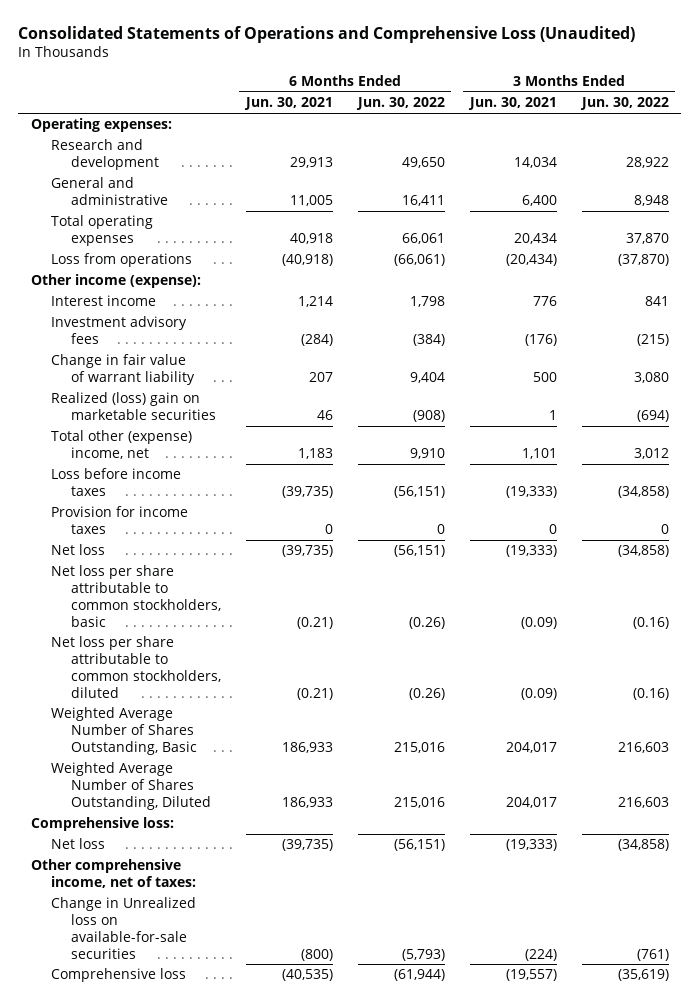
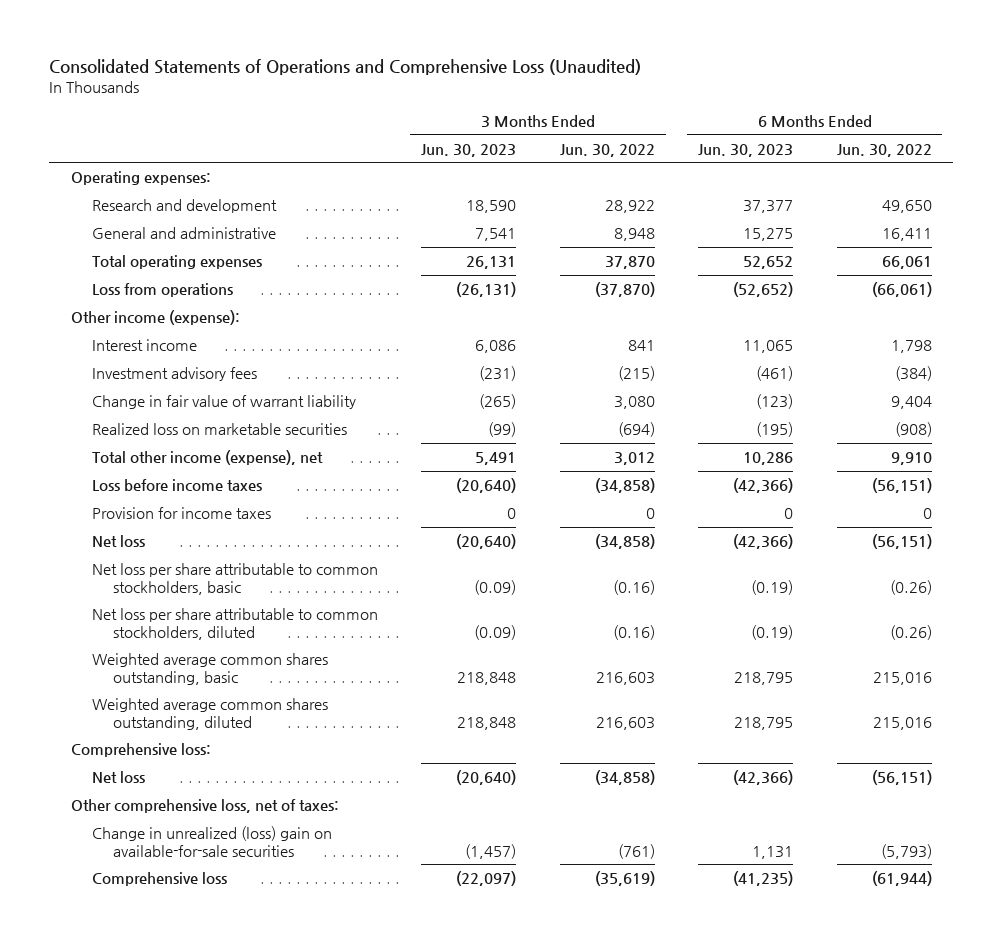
[243,97,333,111] Jun. 30, 2021 -> none
[467,97,557,111] Jun. 30, 2021 -> none
none -> [421,143,517,157] Jun. 30, 2023
none -> [698,143,794,157] Jun. 30, 2023
[50,392,216,421] Realized (loss) gain on marketable securities -> [91,422,347,435] Realized loss on marketable securities
[50,430,192,460] Total other (expense) income, net -> [91,449,323,465] Total other income (expense), net
[50,707,197,755] Weighted Average Number of Shares Outstanding, Basic -> [91,652,328,685] Weighted average common shares outstanding, basic
[50,762,211,810] Weighted Average Number of Shares Outstanding, Diluted -> [91,697,328,730] Weighted average common shares outstanding, diluted
[30,859,196,889] Other comprehensive income, net of taxes: -> [70,798,339,813] Other comprehensive loss, net of taxes:
[50,897,196,959] Change in Unrealized loss on available-for-sale securities -> [91,825,332,857] Change in unrealized (loss) gain on available-for-sale securities

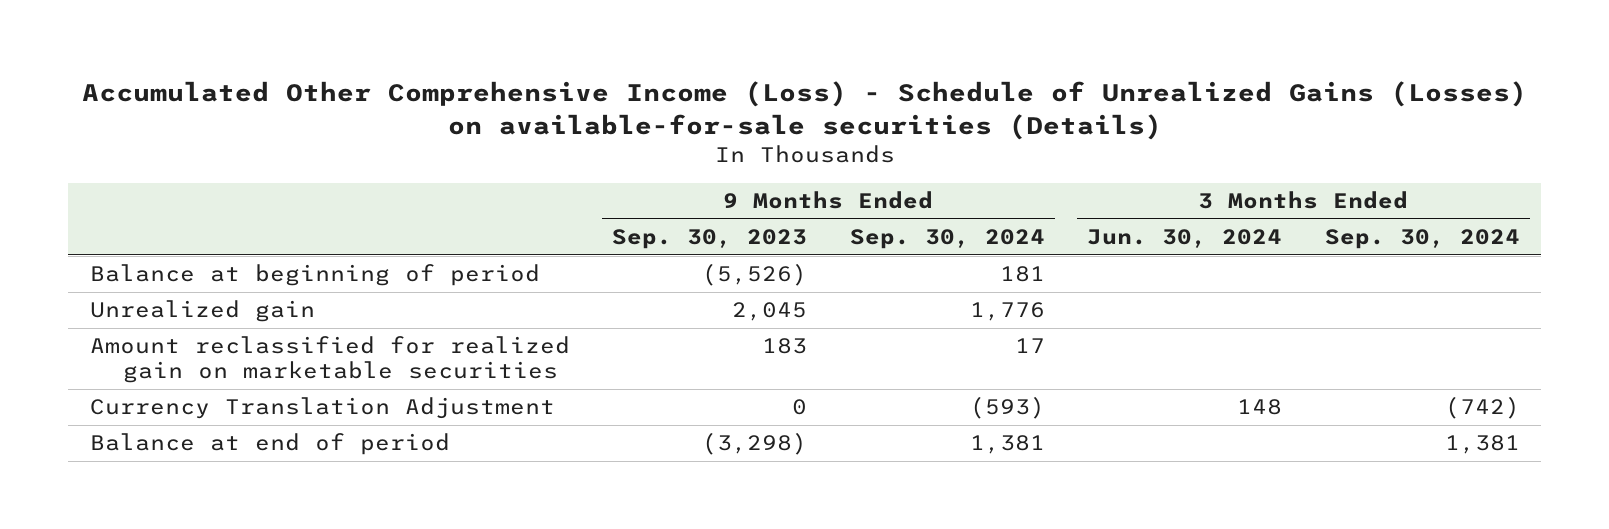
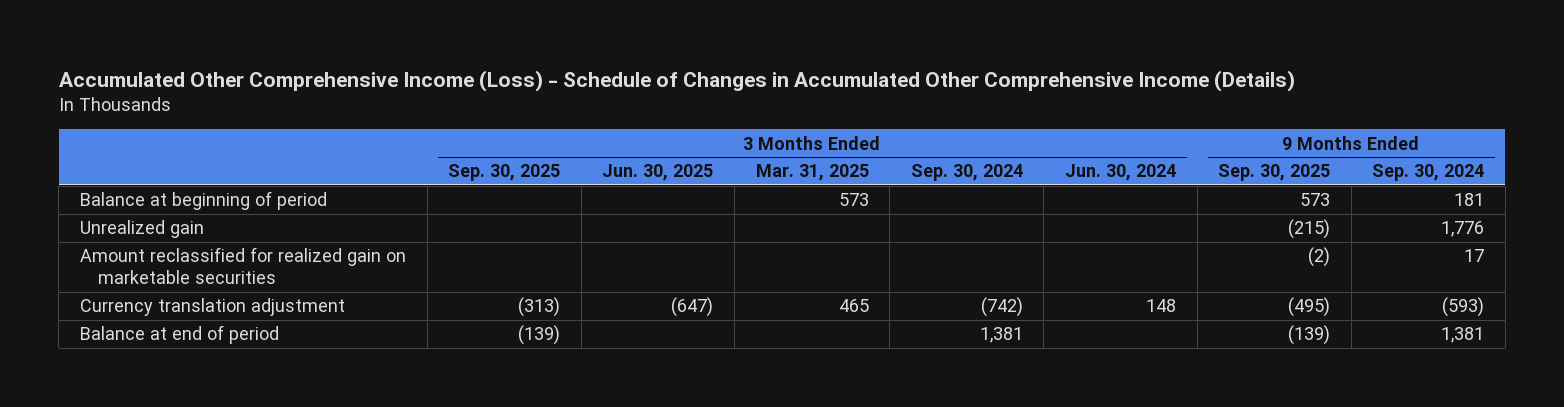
[81,81,1527,140] Accumulated Other Comprehensive Income (Loss) - Schedule of Unrealized Gains (Losses) on available-for-sale securities (Details) -> [58,70,1295,93] Accumulated Other Comprehensive Income (Loss) - Schedule of Changes in Accumulated Other Comprehensive Income (Details)
[612,229,808,250] Sep. 30, 2023 -> none
none -> [448,164,561,182] Sep. 30, 2025
none -> [602,164,714,182] Jun. 30, 2025
none -> [755,164,869,182] Mar. 31, 2025
none -> [1218,164,1331,182] Sep. 30, 2025
[89,397,555,420] Currency Translation Adjustment -> [80,298,346,317] Currency translation adjustment

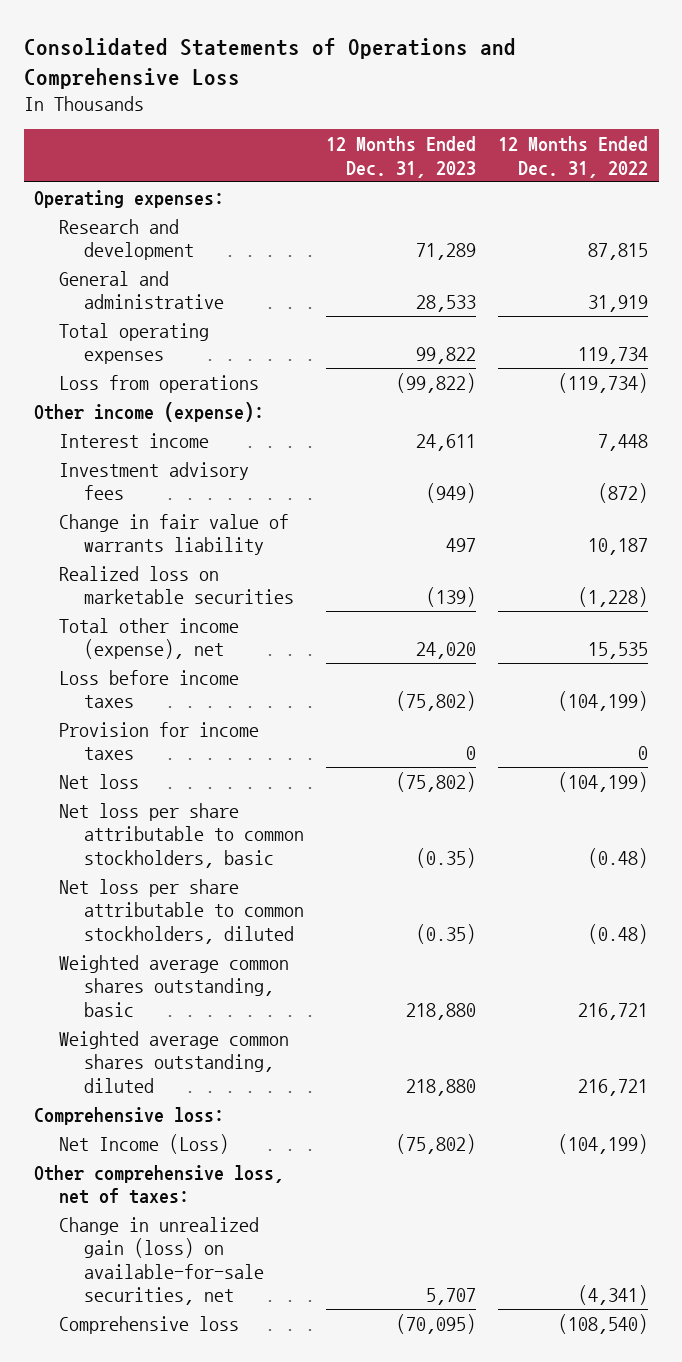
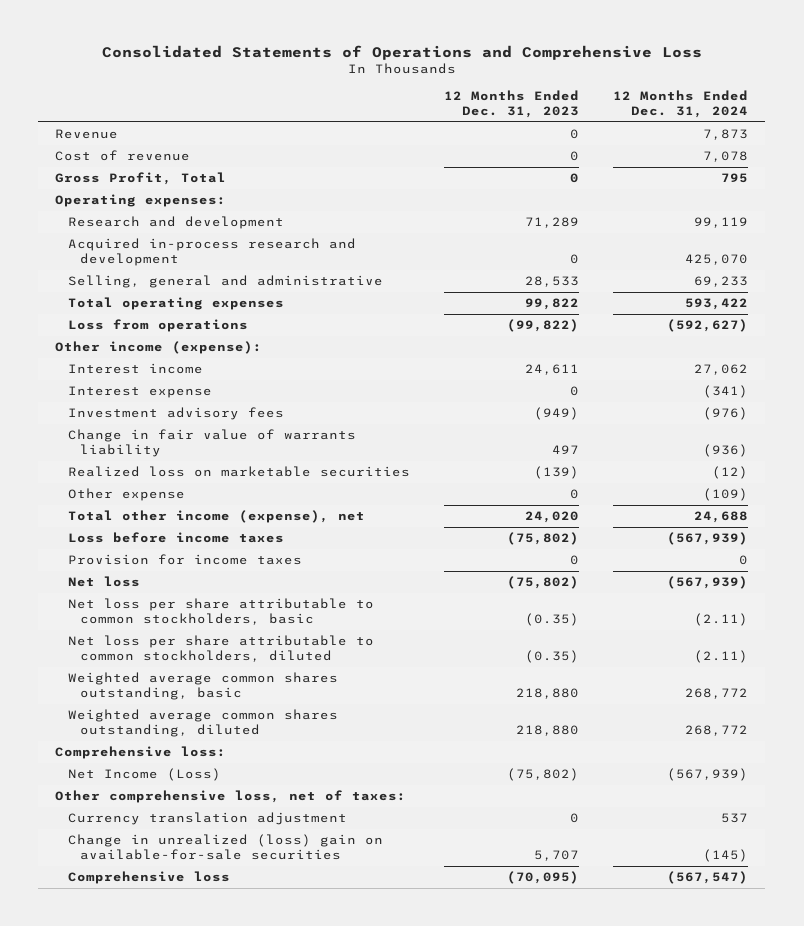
[497,136,648,178] 12 Months Ended Dec. 31, 2022 -> none
none -> [613,90,749,118] 12 Months Ended Dec. 31, 2024
none -> [55,129,119,140] Revenue
none -> [55,150,191,162] Cost of revenue
none -> [55,172,227,186] Gross Profit, Total
none -> [67,238,356,266] Acquired in-process research and development
[59,270,225,310] General and administrative -> [67,275,383,289] Selling, general and administrative
none -> [67,386,212,399] Interest expense
none -> [67,488,185,502] Other expense
none -> [67,812,347,826] Currency translation adjustment
[59,1216,265,1306] Change in unrealized gain (loss) on available-for-sale securities, net -> [67,834,383,860] Change in unrealized (loss) gain on available-for-sale securities

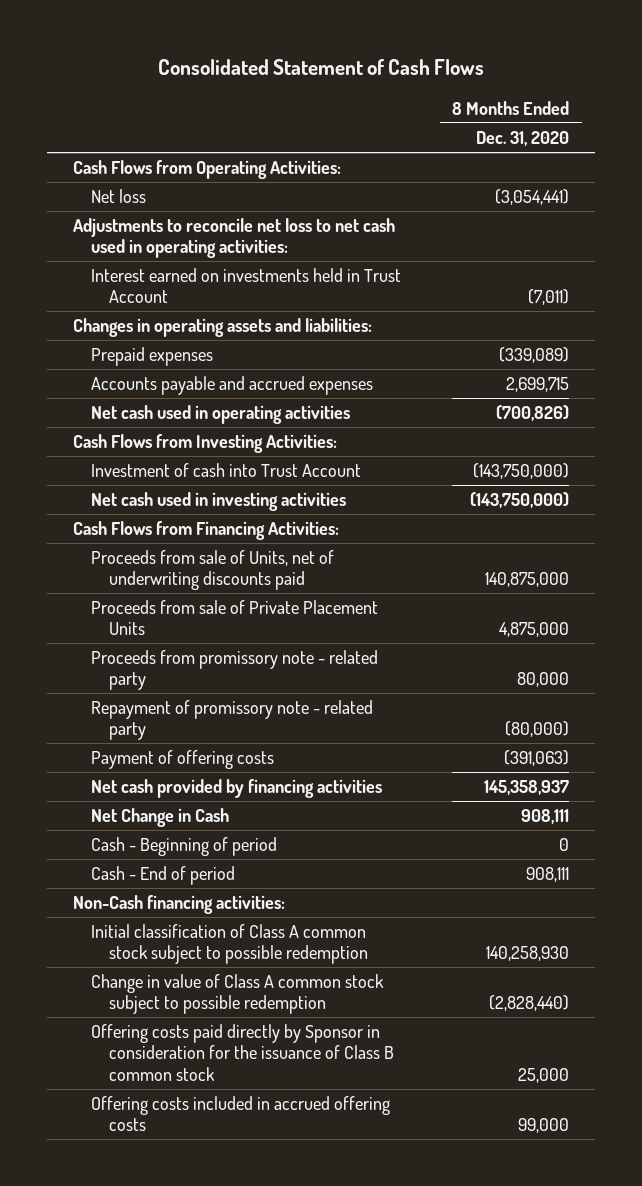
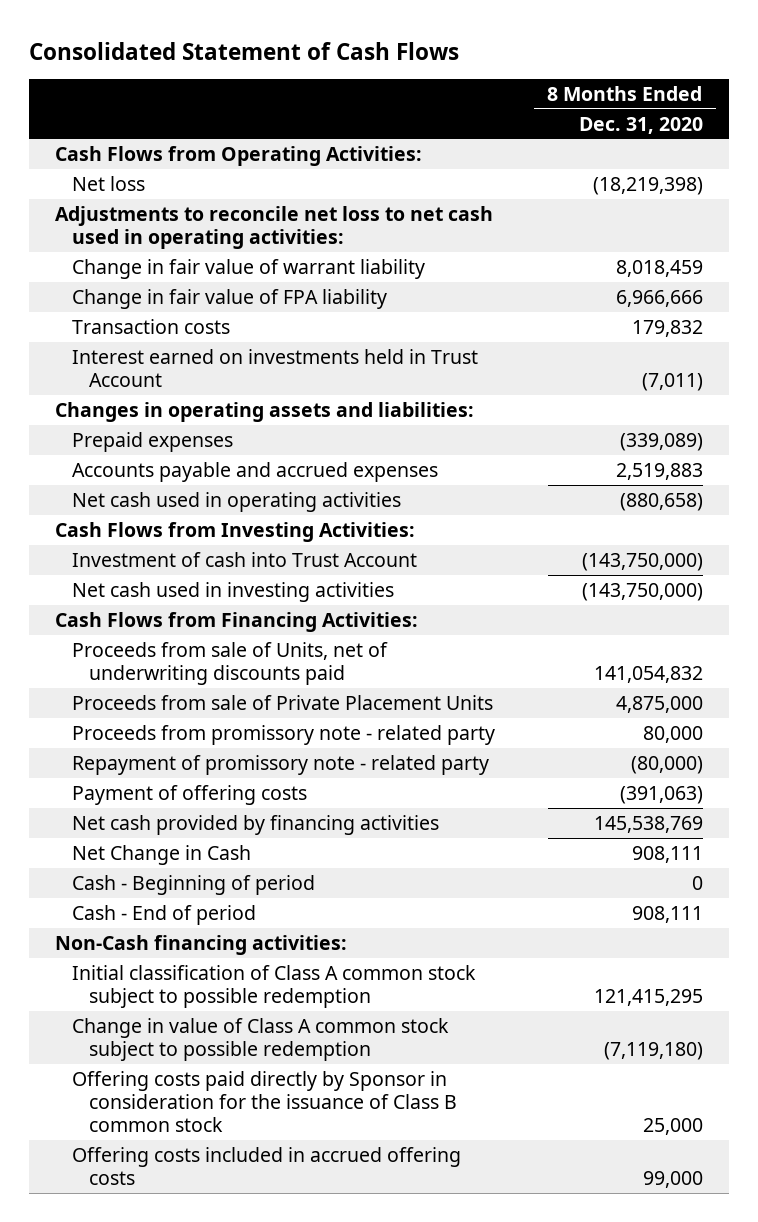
[495,189,570,206] (3,054,441) -> [592,176,703,195] (18,219,398)
none -> [71,258,425,279] Change in fair value of warrant liability
none -> [71,288,387,309] Change in fair value of FPA liability
none -> [71,318,230,334] Transaction costs
[506,377,570,393] 2,699,715 -> [615,462,703,480] 2,519,883
[496,405,570,422] (700,826) -> [619,492,703,511] (880,658)
[485,572,570,588] 140,875,000 -> [593,666,703,684] 141,054,832
[484,780,570,796] 145,358,937 -> [593,815,703,833] 145,538,769
[486,946,570,962] 140,258,930 -> [593,989,703,1007] 121,415,295
[489,995,570,1012] (2,828,440) -> [603,1042,703,1061] (7,119,180)

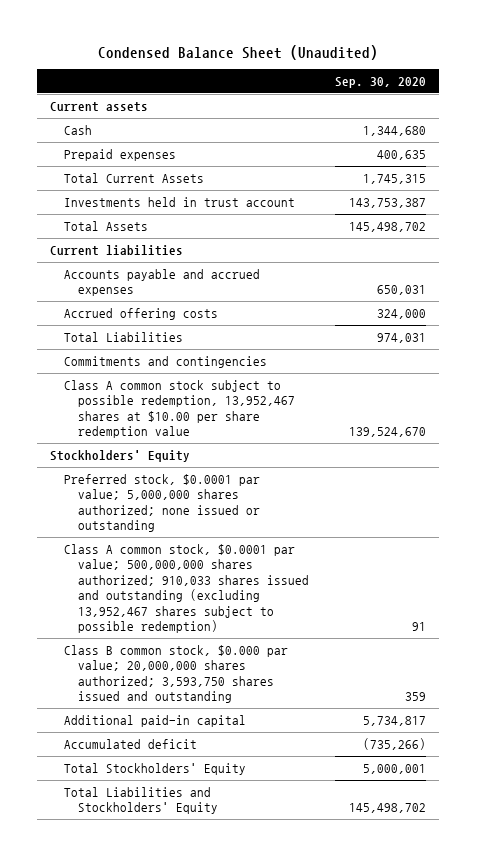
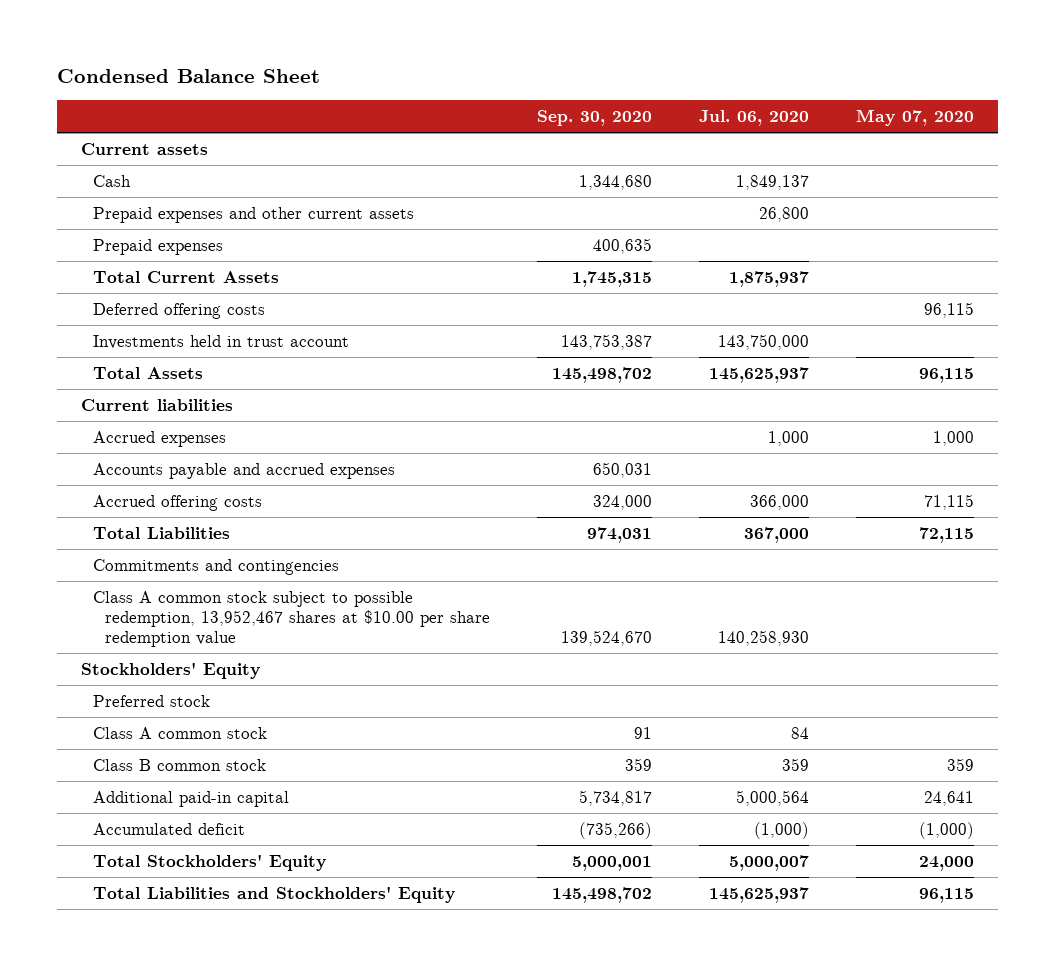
[98,44,379,60] Condensed Balance Sheet (Unaudited) -> [57,69,321,84] Condensed Balance Sheet
none -> [699,110,810,127] Jul. 06, 2020
none -> [856,109,975,127] May 07, 2020
none -> [92,206,414,223] Prepaid expenses and other current assets
none -> [92,302,265,319] Deferred offering costs
none -> [92,430,226,447] Accrued expenses
[64,473,261,533] Preferred stock, $0.0001 par value; 5,000,000 shares authorized; none issued or outstanding -> [92,694,210,707] Preferred stock
[64,543,309,634] Class A common stock, $0.0001 par value; 500,000,000 shares authorized; 910,033 shares issued and outstanding (excluding 13,952,467 shares subject to possible redemption) -> [92,726,267,739] Class A common stock
[64,644,289,704] Class B common stock, $0.000 par value; 20,000,000 shares authorized; 3,593,750 shares issued and outstanding -> [92,758,266,771] Class B common stock

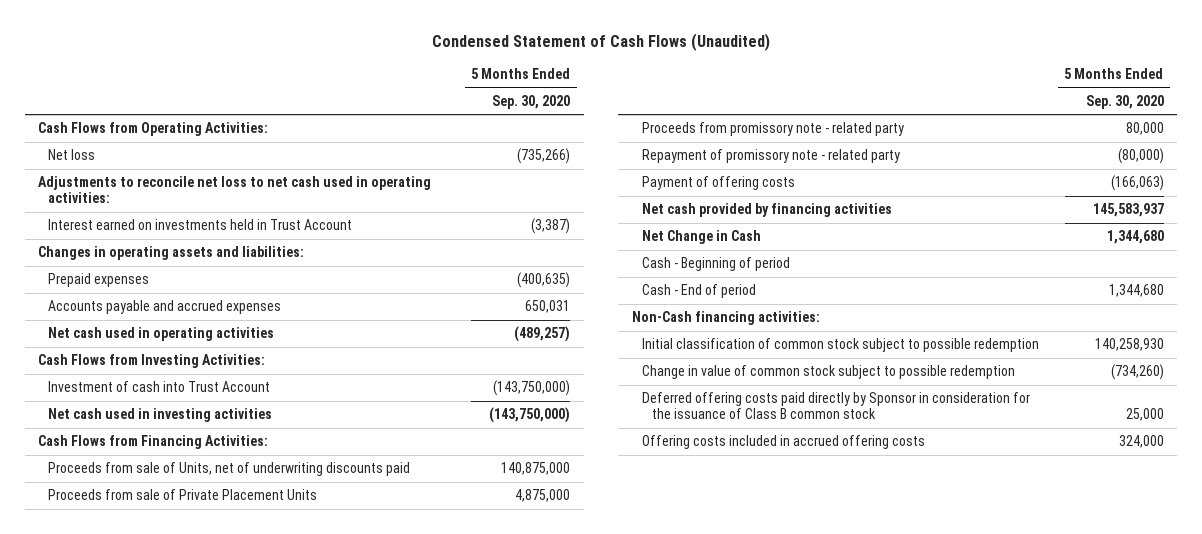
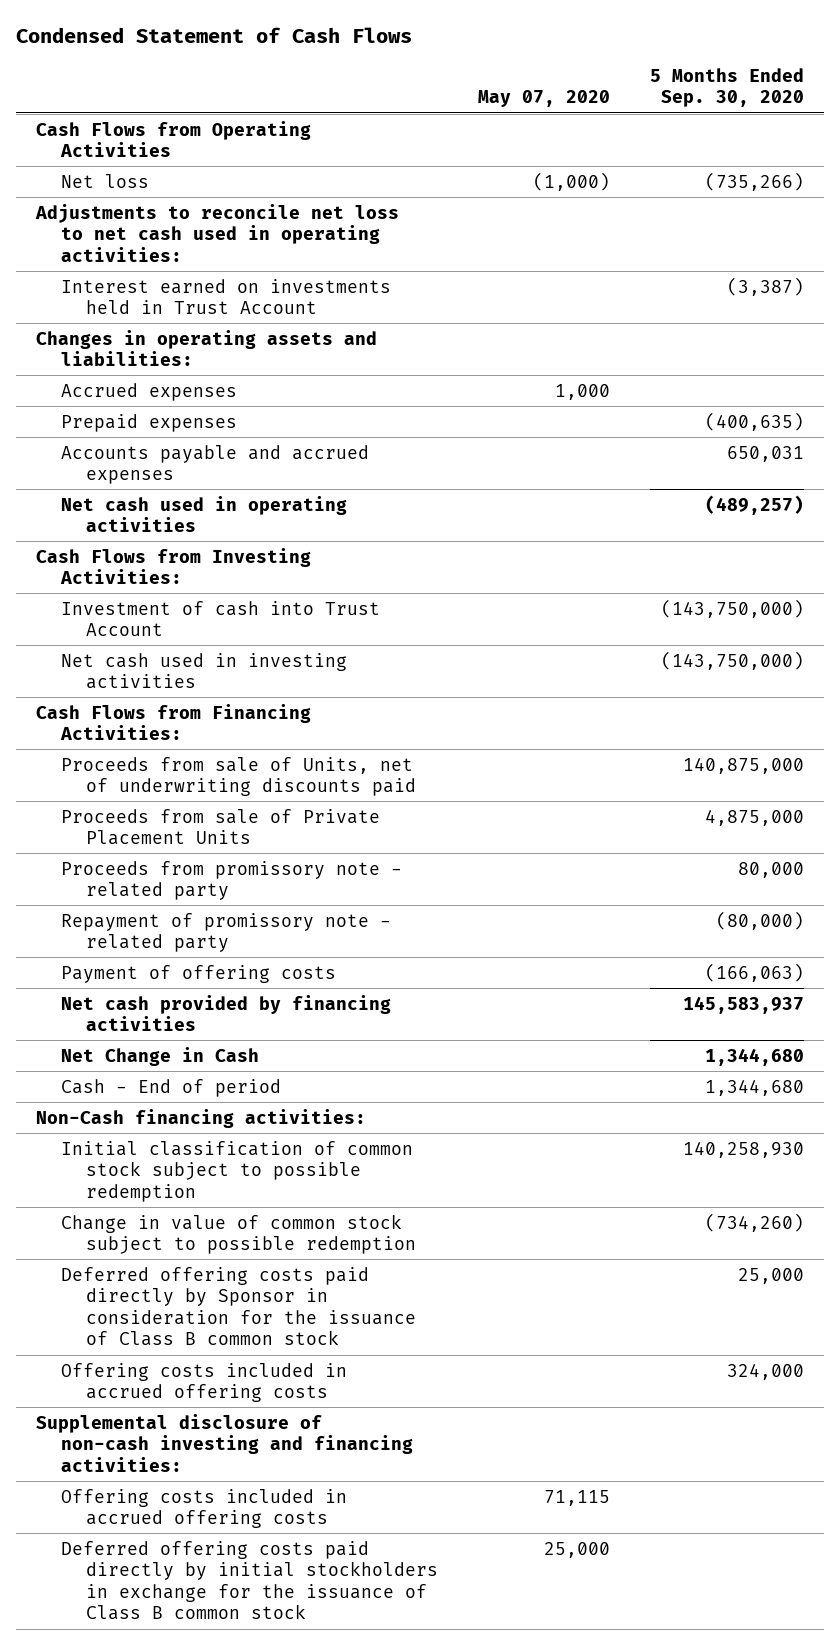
[432,32,771,51] Condensed Statement of Cash Flows (Unaudited) -> [15,26,412,43] Condensed Statement of Cash Flows
none -> [477,90,610,108] May 07, 2020
[38,122,269,137] Cash Flows from Operating Activities: -> [35,120,311,158] Cash Flows from Operating Activities
none -> [60,382,237,401] Accrued expenses
[641,257,790,272] Cash - Beginning of period -> none
none -> [35,1413,413,1472] Supplemental disclosure of non-cash investing and financing activities:
none -> [60,1488,347,1529] Offering costs included in accrued offering costs
none -> [60,1540,438,1621] Deferred offering costs paid directly by initial stockholders in exchange for the issuance of Class B common stock

